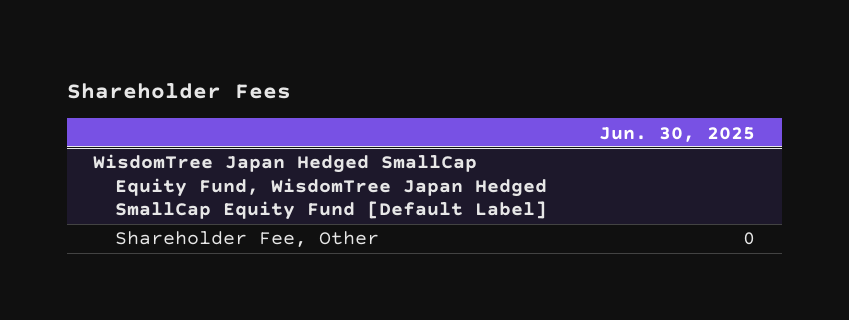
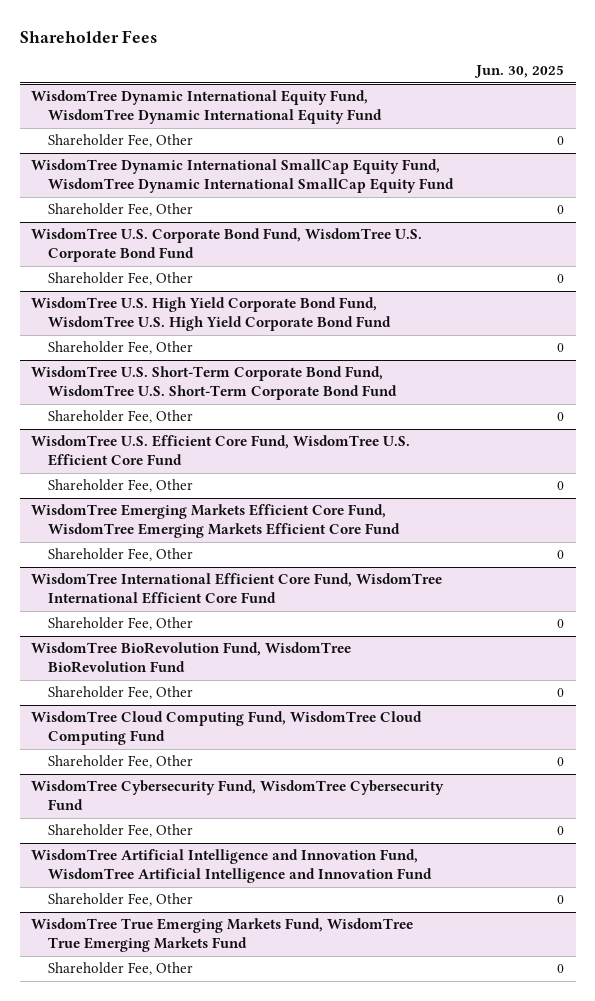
[93,154,548,221] WisdomTree Japan Hedged SmallCap Equity Fund, WisdomTree Japan Hedged SmallCap Equity Fund [Default Label] -> none
none -> [31,90,382,125] WisdomTree Dynamic International Equity Fund, WisdomTree Dynamic International Equity Fund
none -> [31,159,454,194] WisdomTree Dynamic International SmallCap Equity Fund, WisdomTree Dynamic International SmallCap Equity Fund
none -> [47,203,193,217] Shareholder Fee, Other
none -> [31,228,423,263] WisdomTree U.S. Corporate Bond Fund, WisdomTree U.S. Corporate Bond Fund
none -> [47,272,193,286] Shareholder Fee, Other
none -> [31,297,391,332] WisdomTree U.S. High Yield Corporate Bond Fund, WisdomTree U.S. High Yield Corporate Bond Fund
none -> [47,341,193,355] Shareholder Fee, Other
none -> [31,366,397,401] WisdomTree U.S. Short-Term Corporate Bond Fund, WisdomTree U.S. Short-Term Corporate Bond Fund
none -> [47,410,193,424] Shareholder Fee, Other
none -> [31,435,411,467] WisdomTree U.S. Efficient Core Fund, WisdomTree U.S. Efficient Core Fund
none -> [47,479,193,493] Shareholder Fee, Other
none -> [31,504,400,539] WisdomTree Emerging Markets Efficient Core Fund, WisdomTree Emerging Markets Efficient Core Fund
none -> [47,548,193,562] Shareholder Fee, Other
none -> [31,573,443,605] WisdomTree International Efficient Core Fund, WisdomTree International Efficient Core Fund
none -> [47,617,193,631] Shareholder Fee, Other
none -> [31,642,352,674] WisdomTree BioRevolution Fund, WisdomTree BioRevolution Fund
none -> [47,686,193,700] Shareholder Fee, Other
none -> [31,711,423,746] WisdomTree Cloud Computing Fund, WisdomTree Cloud Computing Fund
none -> [47,755,193,769] Shareholder Fee, Other
none -> [31,780,445,811] WisdomTree Cybersecurity Fund, WisdomTree Cybersecurity Fund
none -> [47,824,193,838] Shareholder Fee, Other
none -> [31,849,432,884] WisdomTree Artificial Intelligence and Innovation Fund, WisdomTree Artificial Intelligence and Innovation Fund
none -> [47,893,193,907] Shareholder Fee, Other
none -> [31,918,414,953] WisdomTree True Emerging Markets Fund, WisdomTree True Emerging Markets Fund
none -> [47,962,193,976] Shareholder Fee, Other

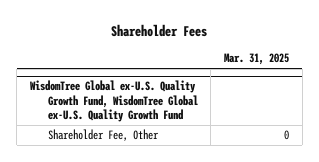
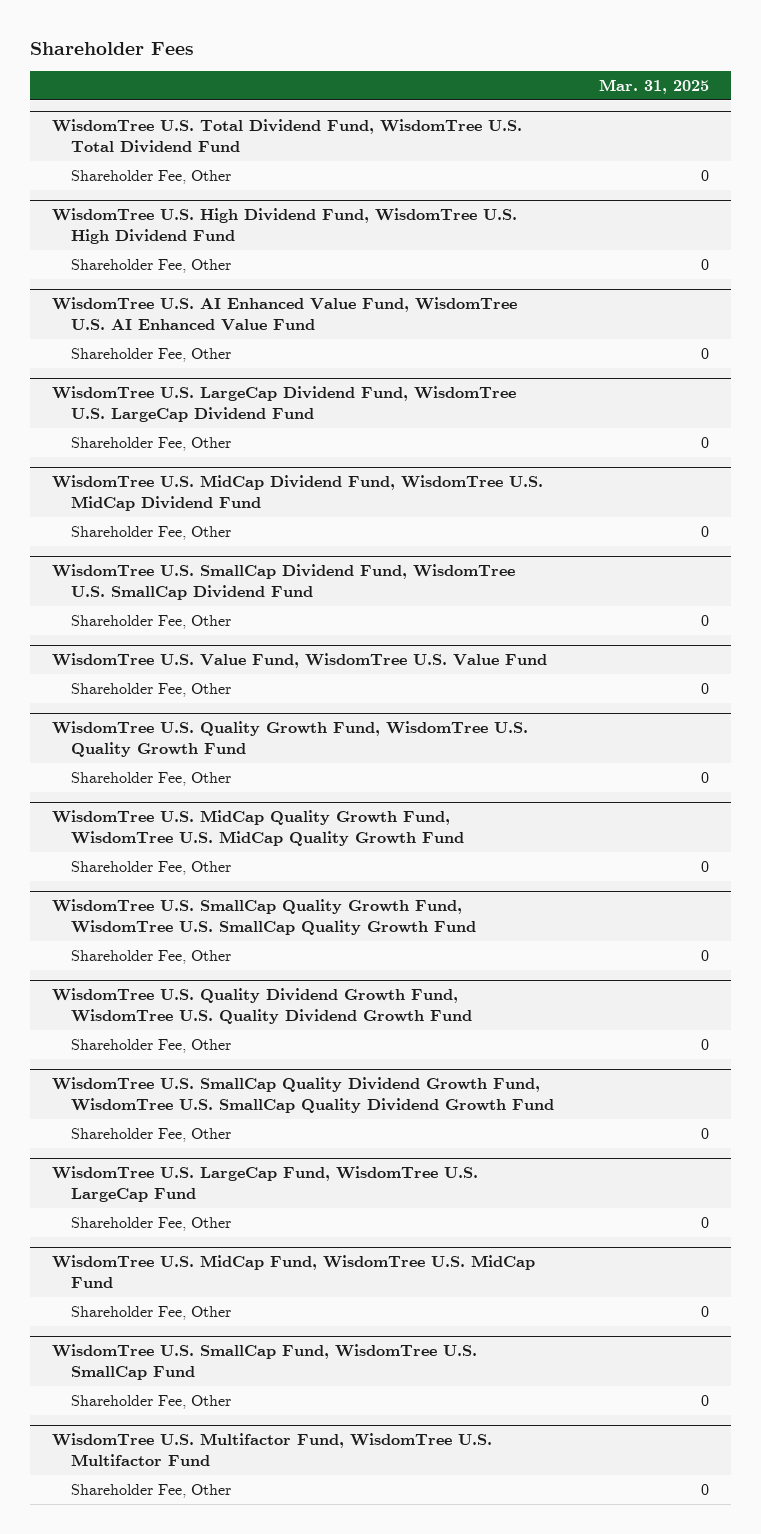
[29,80,198,122] WisdomTree Global ex-U.S. Quality Growth Fund, WisdomTree Global ex-U.S. Quality Growth Fund -> none
none -> [52,119,523,153] WisdomTree U.S. Total Dividend Fund, WisdomTree U.S. Total Dividend Fund
none -> [52,208,518,244] WisdomTree U.S. High Dividend Fund, WisdomTree U.S. High Dividend Fund
none -> [71,258,232,273] Shareholder Fee, Other
none -> [52,297,518,331] WisdomTree U.S. AI Enhanced Value Fund, WisdomTree U.S. AI Enhanced Value Fund
none -> [71,347,232,362] Shareholder Fee, Other
none -> [52,386,517,422] WisdomTree U.S. LargeCap Dividend Fund, WisdomTree U.S. LargeCap Dividend Fund
none -> [71,436,232,451] Shareholder Fee, Other
none -> [52,475,544,511] WisdomTree U.S. MidCap Dividend Fund, WisdomTree U.S. MidCap Dividend Fund
none -> [71,525,232,540] Shareholder Fee, Other
none -> [52,564,516,600] WisdomTree U.S. SmallCap Dividend Fund, WisdomTree U.S. SmallCap Dividend Fund
none -> [71,614,232,629] Shareholder Fee, Other
none -> [52,653,548,669] WisdomTree U.S. Value Fund, WisdomTree U.S. Value Fund
none -> [71,682,232,697] Shareholder Fee, Other
none -> [52,721,529,757] WisdomTree U.S. Quality Growth Fund, WisdomTree U.S. Quality Growth Fund
none -> [71,771,232,786] Shareholder Fee, Other
none -> [52,810,465,846] WisdomTree U.S. MidCap Quality Growth Fund, WisdomTree U.S. MidCap Quality Growth Fund
none -> [71,860,232,875] Shareholder Fee, Other
none -> [52,899,477,935] WisdomTree U.S. SmallCap Quality Growth Fund, WisdomTree U.S. SmallCap Quality Growth Fund
none -> [71,949,232,964] Shareholder Fee, Other
none -> [52,988,473,1024] WisdomTree U.S. Quality Dividend Growth Fund, WisdomTree U.S. Quality Dividend Growth Fund
none -> [71,1038,232,1053] Shareholder Fee, Other
none -> [52,1077,555,1113] WisdomTree U.S. SmallCap Quality Dividend Growth Fund, WisdomTree U.S. SmallCap Quality Dividend Growth Fund
none -> [71,1127,232,1142] Shareholder Fee, Other
none -> [52,1166,479,1202] WisdomTree U.S. LargeCap Fund, WisdomTree U.S. LargeCap Fund
none -> [71,1216,232,1231] Shareholder Fee, Other
none -> [52,1255,536,1288] WisdomTree U.S. MidCap Fund, WisdomTree U.S. MidCap Fund
none -> [71,1305,232,1320] Shareholder Fee, Other
none -> [52,1344,478,1380] WisdomTree U.S. SmallCap Fund, WisdomTree U.S. SmallCap Fund
none -> [71,1394,232,1409] Shareholder Fee, Other
none -> [52,1433,493,1466] WisdomTree U.S. Multifactor Fund, WisdomTree U.S. Multifactor Fund
none -> [71,1483,232,1498] Shareholder Fee, Other

